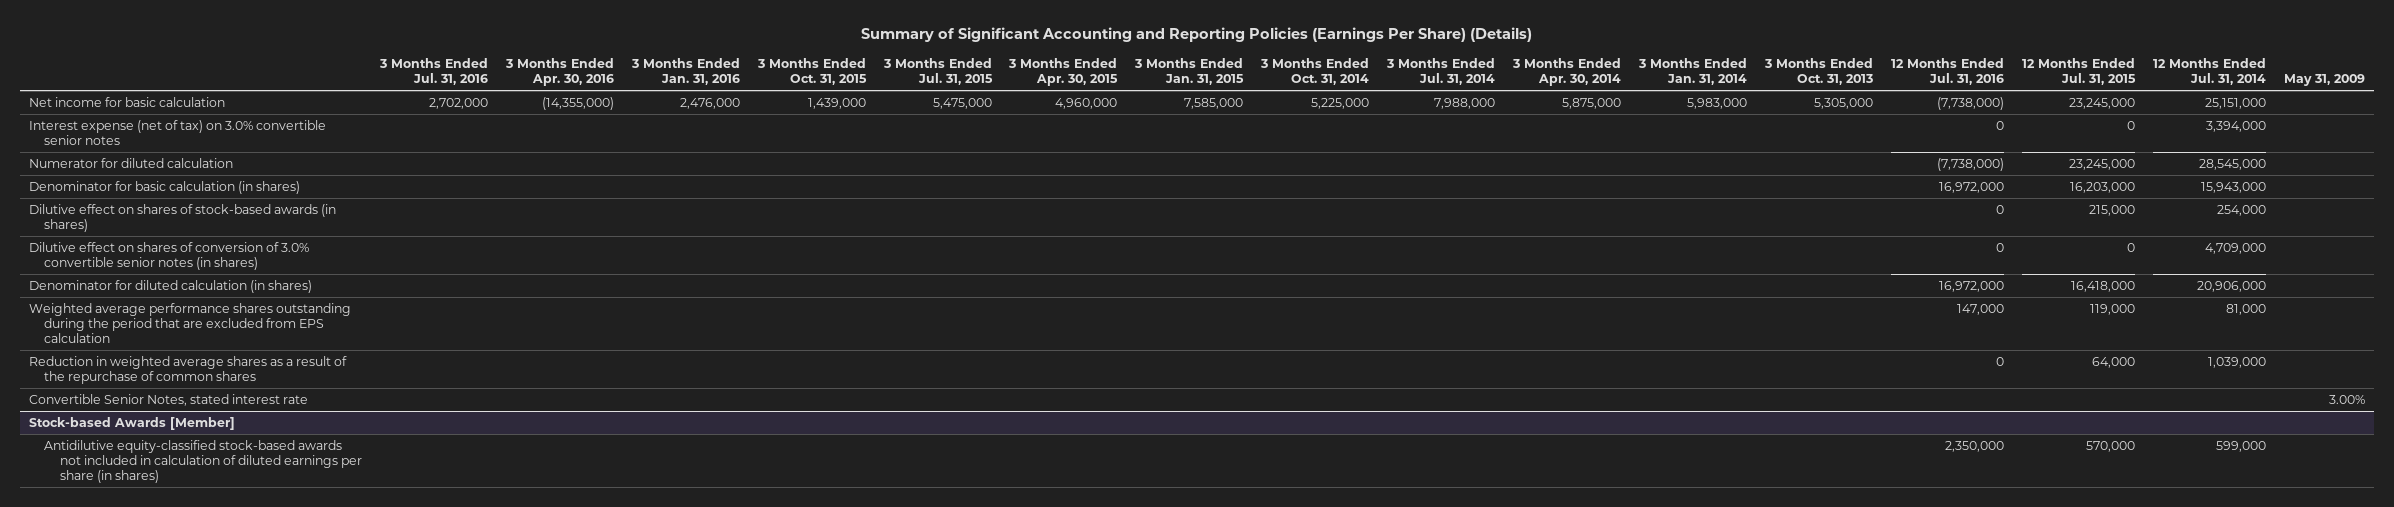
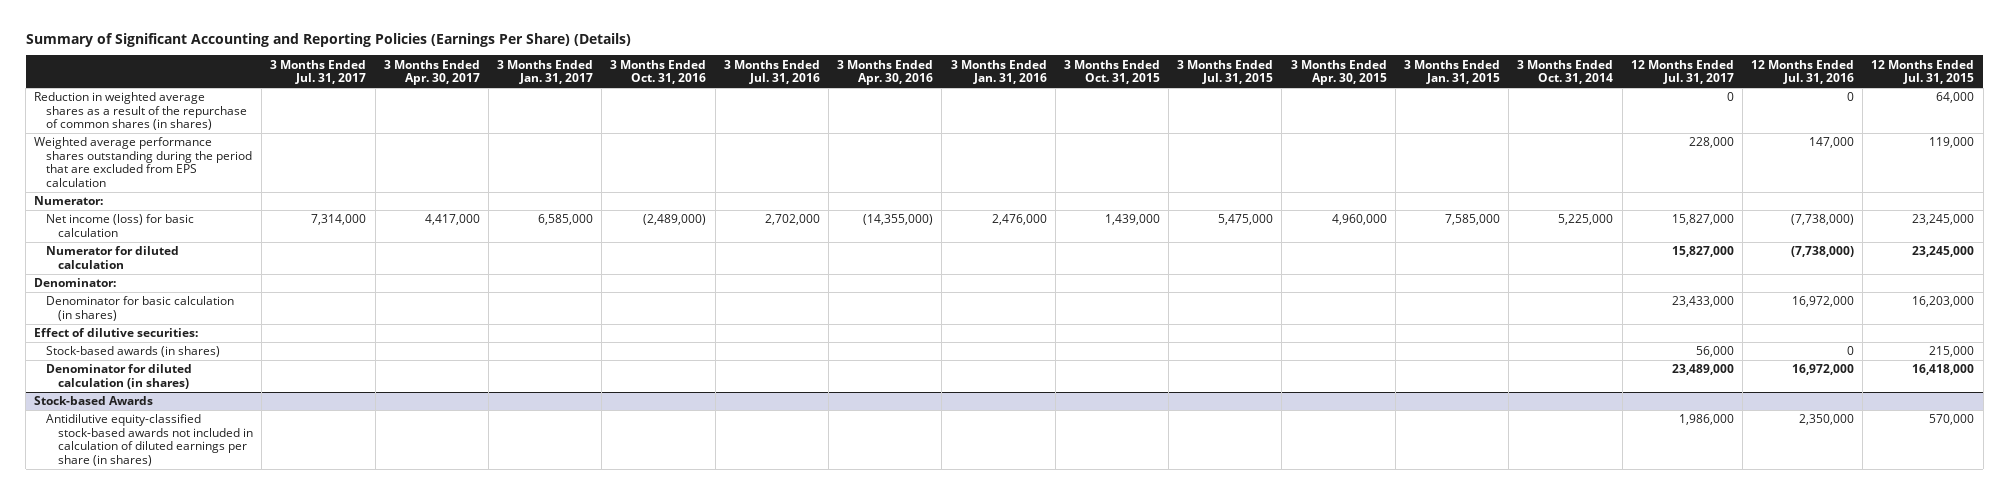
[1386,58,1496,85] 3 Months Ended Jul. 31, 2014 -> none
[1512,58,1622,86] 3 Months Ended Apr. 30, 2014 -> none
[1638,58,1748,85] 3 Months Ended Jan. 31, 2014 -> none
[1764,58,1874,85] 3 Months Ended Oct. 31, 2013 -> none
[2153,58,2267,85] 12 Months Ended Jul. 31, 2014 -> none
[2284,73,2366,86] May 31, 2009 -> none
none -> [270,59,367,85] 3 Months Ended Jul. 31, 2017
none -> [383,59,480,86] 3 Months Ended Apr. 30, 2017
none -> [497,59,594,85] 3 Months Ended Jan. 31, 2017
none -> [610,59,707,85] 3 Months Ended Oct. 31, 2016
none -> [1630,59,1734,85] 12 Months Ended Jul. 31, 2017
[28,120,326,145] Interest expense (net of tax) on 3.0% convertible senior notes -> none
none -> [34,92,248,131] Reduction in weighted average shares as a result of the repurchase of common shares (in shares)
[28,303,351,343] Weighted average performance shares outstanding during the period that are excluded from EPS calculation -> [34,137,253,187] Weighted average performance shares outstanding during the period that are excluded from EPS calculation
none -> [34,196,104,206] Numerator:
[28,97,225,108] Net income for basic calculation -> [46,214,195,237] Net income (loss) for basic calculation
none -> [34,278,117,288] Denominator:
[28,242,309,270] Dilutive effect on shares of conversion of 3.0% convertible senior notes (in shares) -> none
none -> [34,328,199,338] Effect of dilutive securities:
[28,204,336,232] Dilutive effect on shares of stock-based awards (in shares) -> [46,346,221,358] Stock-based awards (in shares)
[28,356,347,384] Reduction in weighted average shares as a result of the repurchase of common shares -> none
[28,394,308,407] Convertible Senior Notes, stated interest rate -> none
[28,417,235,431] Stock-based Awards [Member] -> [34,396,154,406] Stock-based Awards

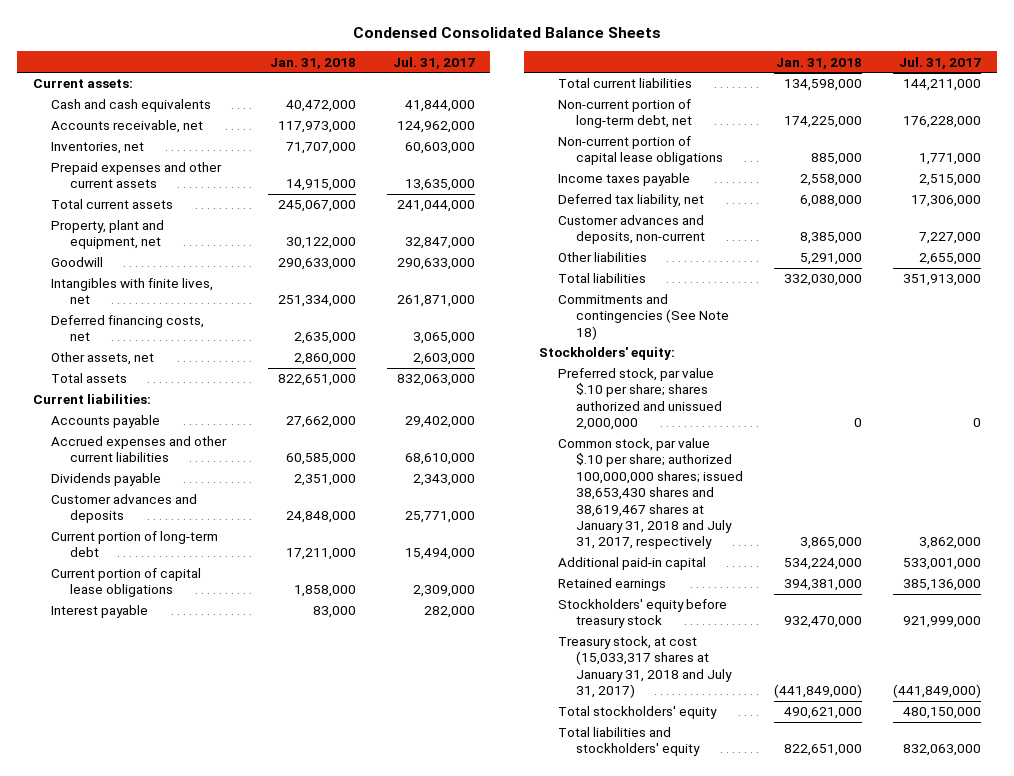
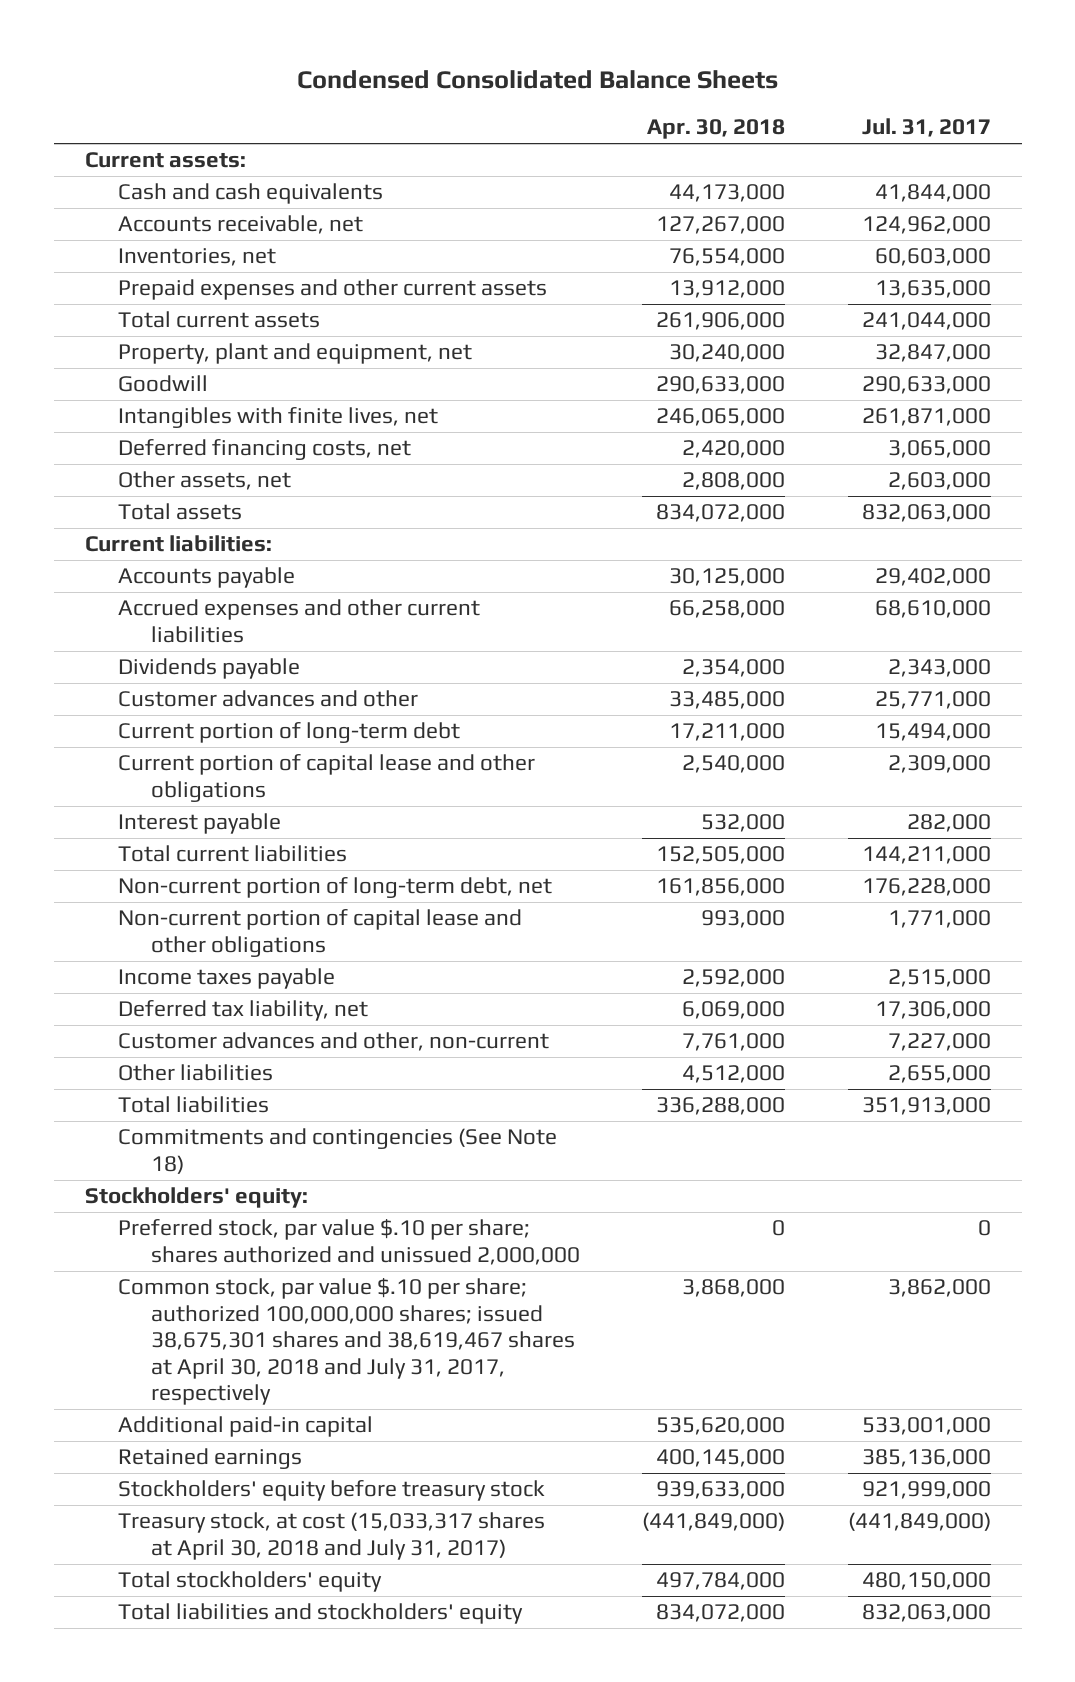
[269,57,356,69] Jan. 31, 2018 -> none
none -> [647,119,786,140] Apr. 30, 2018
[51,494,198,524] Customer advances and deposits -> [118,690,419,708] Customer advances and other
[51,568,202,598] Current portion of capital lease obligations -> [118,754,536,802] Current portion of capital lease and other obligations
[557,136,724,166] Non-current portion of capital lease obligations -> [118,909,523,957] Non-current portion of capital lease and other obligations
[557,215,706,245] Customer advances and deposits, non-current -> [118,1032,550,1052] Customer advances and other, non-current
[557,438,744,550] Common stock, par value $.10 per share; authorized 100,000,000 shares; issued 38,653,430 shares and 38,619,467 shares at January 31, 2018 and July 31, 2017, respectively -> [118,1278,576,1406] Common stock, par value $.10 per share; authorized 100,000,000 shares; issued 38,675,301 shares and 38,619,467 shares at April 30, 2018 and July 31, 2017, respectively
[557,636,733,699] Treasury stock, at cost (15,033,317 shares at January 31, 2018 and July 31, 2017) -> [118,1512,546,1560] Treasury stock, at cost (15,033,317 shares at April 30, 2018 and July 31, 2017)

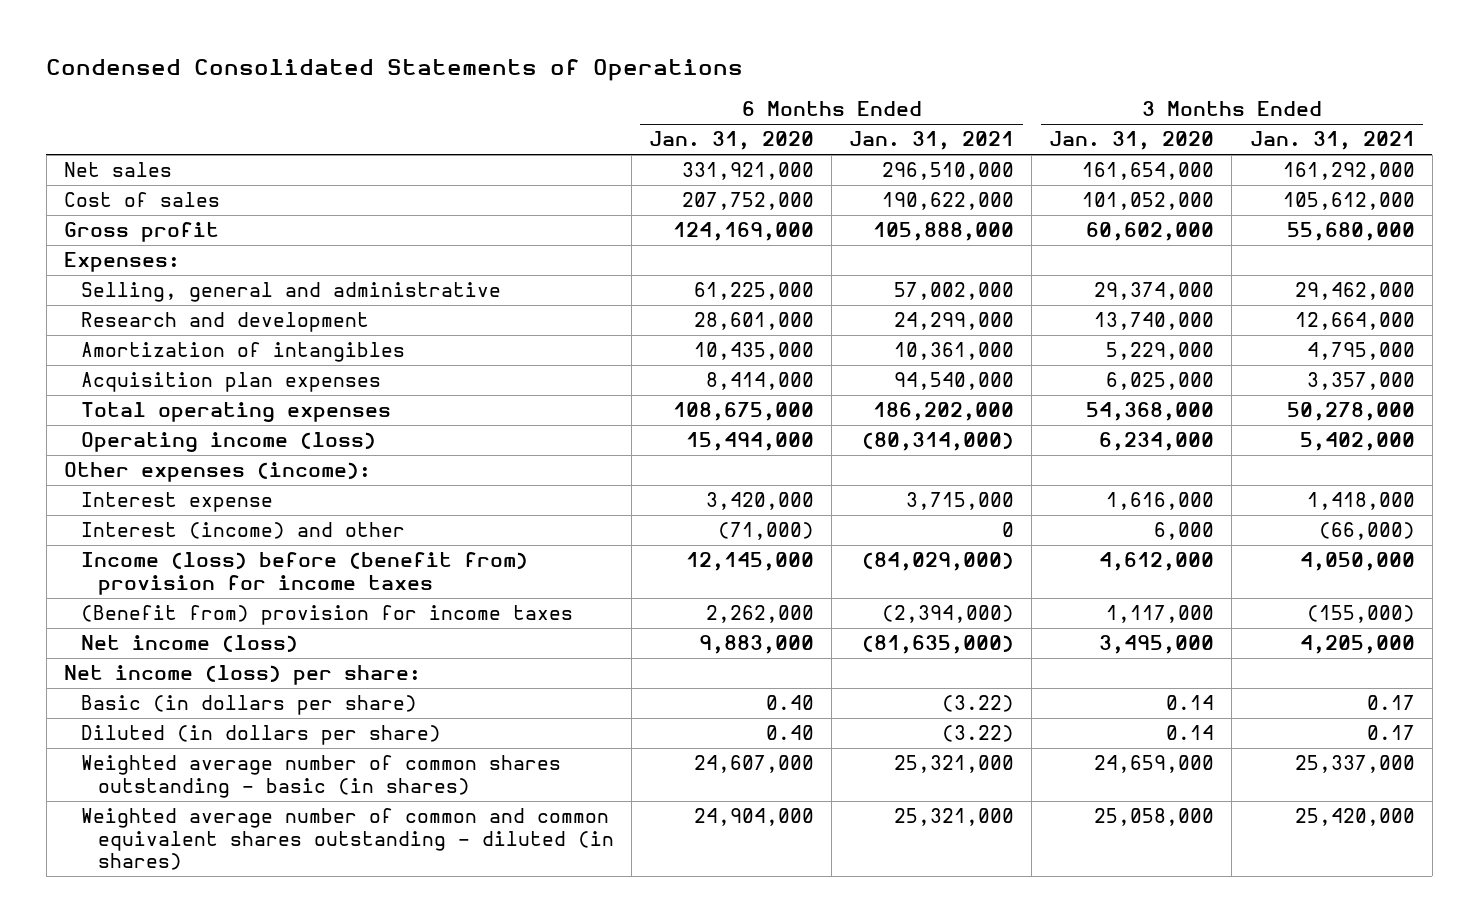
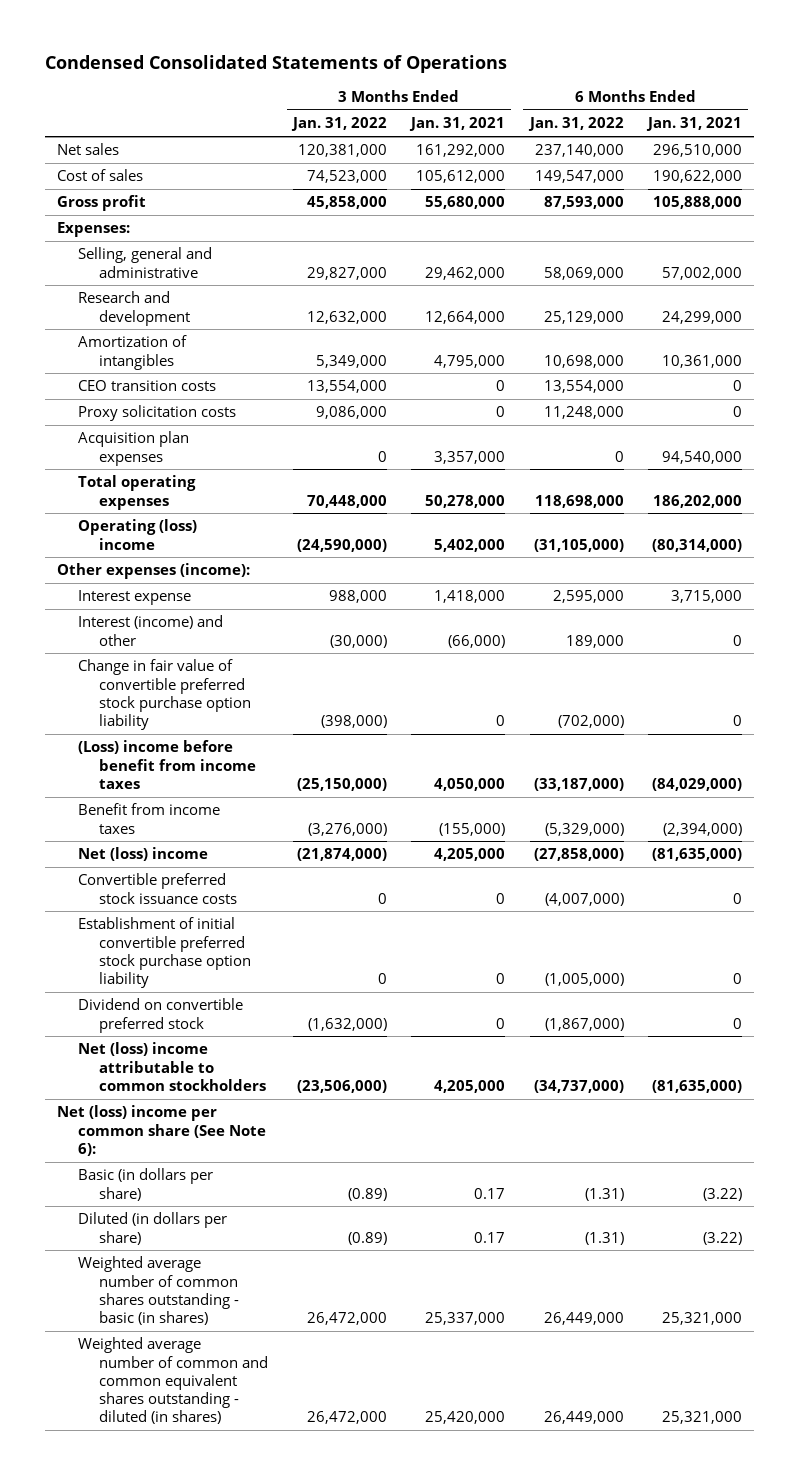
[649,131,815,151] Jan. 31, 2020 -> none
[1049,131,1215,151] Jan. 31, 2020 -> none
none -> [290,117,387,132] Jan. 31, 2022
none -> [527,117,624,132] Jan. 31, 2022
none -> [78,380,217,392] CEO transition costs
none -> [78,405,237,422] Proxy solicitation costs
[80,432,376,453] Operating income (loss) -> [78,519,198,550] Operating (loss) income
none -> [78,659,252,731] Change in fair value of convertible preferred stock purchase option liability
[80,552,528,595] Income (loss) before (benefit from) provision for income taxes -> [78,740,257,789] (Loss) income before benefit from income taxes
[80,605,573,626] (Benefit from) provision for income taxes -> [78,803,221,834] Benefit from income taxes
[80,635,298,653] Net income (loss) -> [78,847,209,862] Net (loss) income
none -> [78,873,238,904] Convertible preferred stock issuance costs
none -> [78,917,252,989] Establishment of initial convertible preferred stock purchase option liability
none -> [78,998,244,1033] Dividend on convertible preferred stock
none -> [78,1042,267,1091] Net (loss) income attributable to common stockholders
[63,665,421,686] Net income (loss) per share: -> [57,1105,267,1156] Net (loss) income per common share (See Note 6):

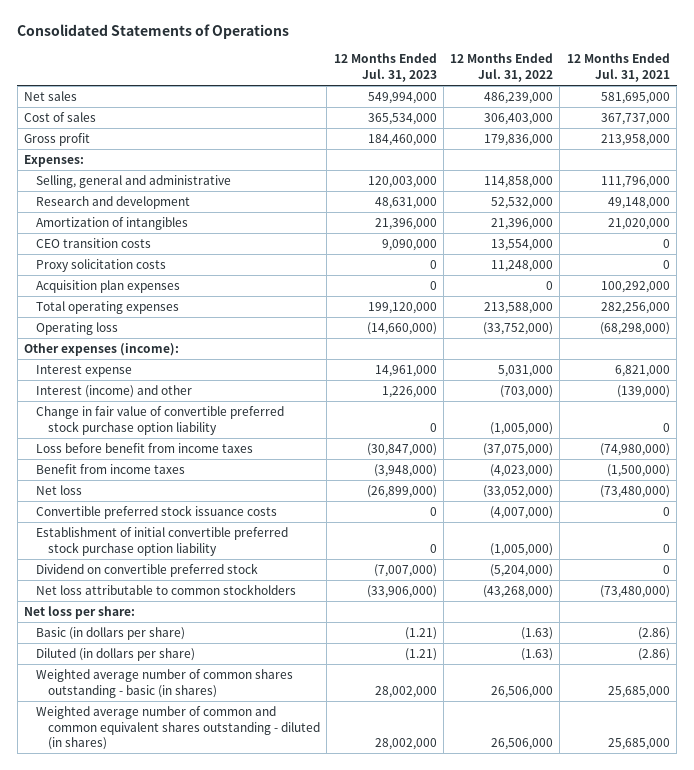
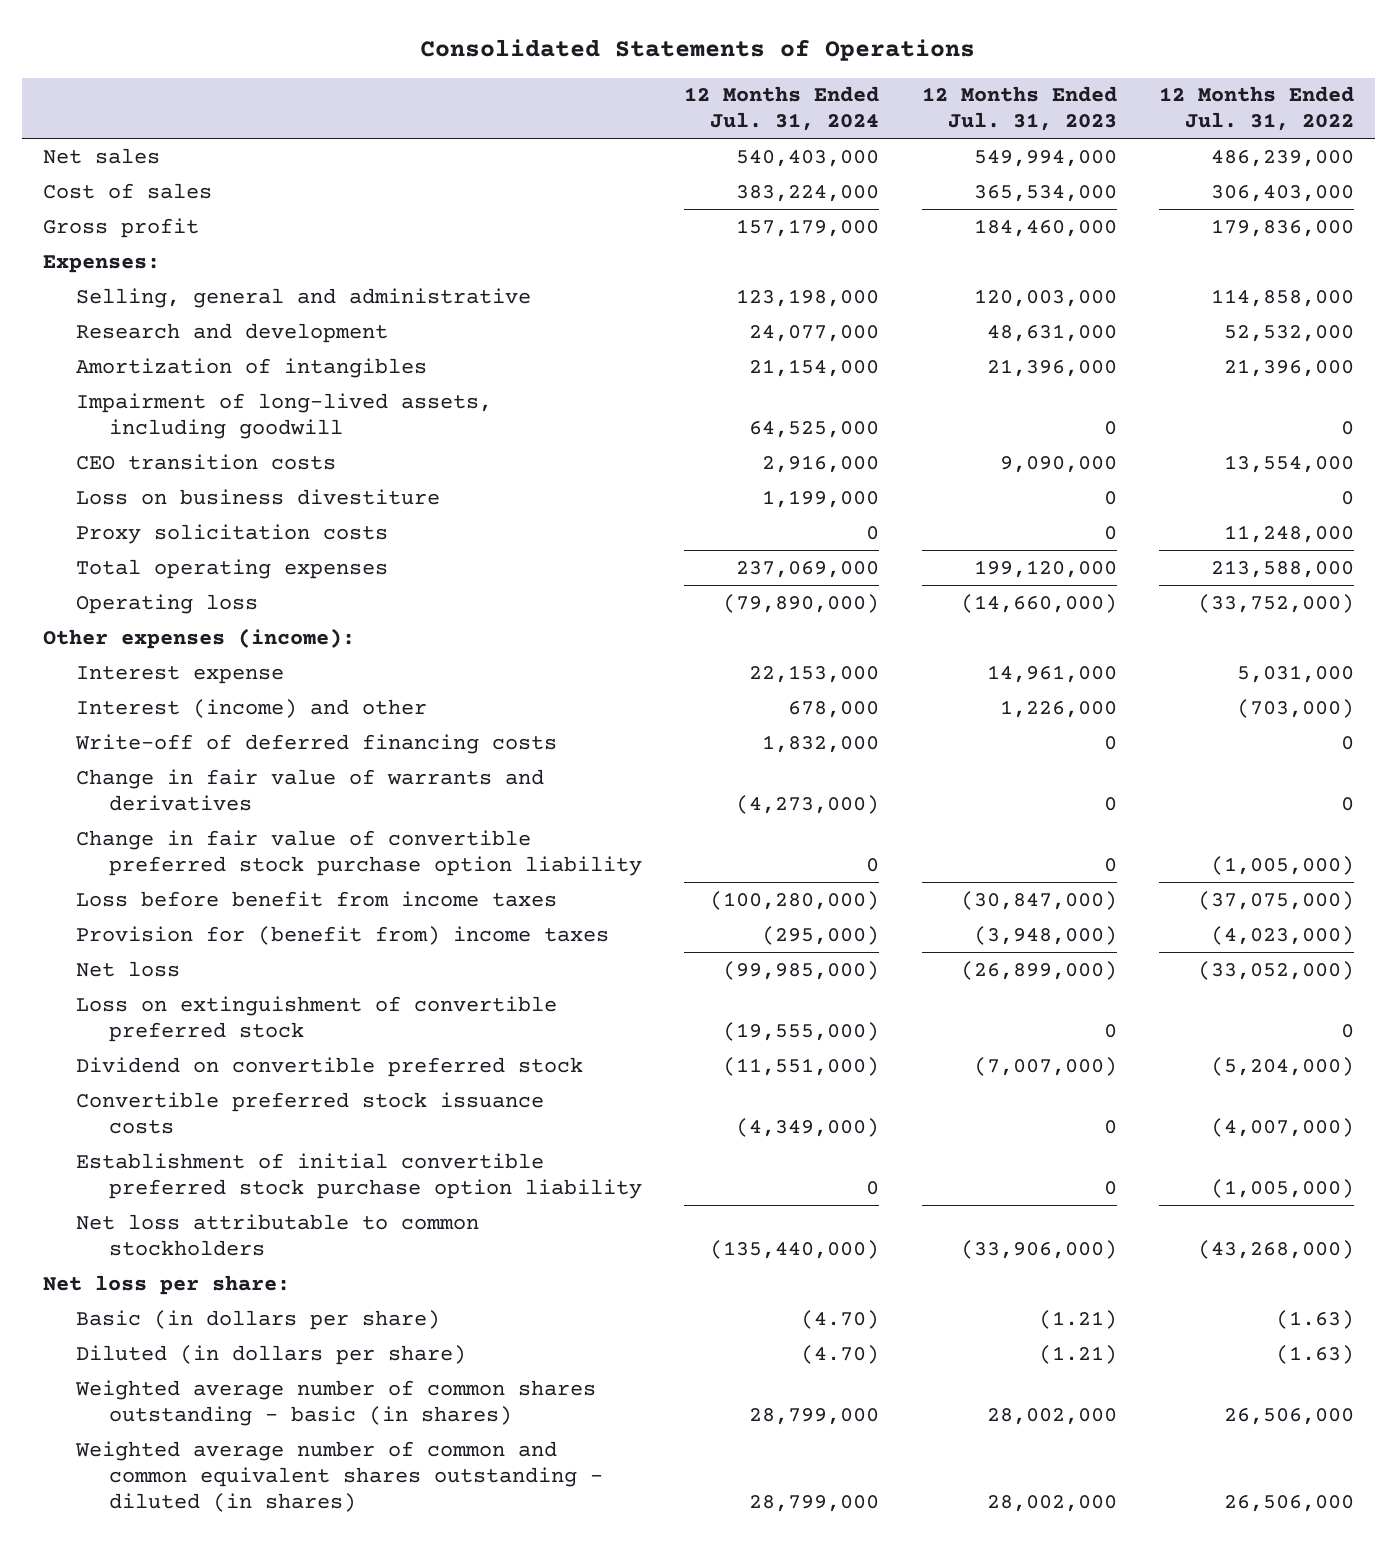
[566,53,670,83] 12 Months Ended Jul. 31, 2021 -> none
none -> [684,86,880,132] 12 Months Ended Jul. 31, 2024
none -> [76,392,493,439] Impairment of long-lived assets, including goodwill
none -> [76,488,441,505] Loss on business divestiture
[36,280,181,294] Acquisition plan expenses -> none
none -> [75,733,558,754] Write-off of deferred financing costs
none -> [76,768,545,811] Change in fair value of warrants and derivatives
[36,464,186,475] Benefit from income taxes -> [76,925,610,945] Provision for (benefit from) income taxes
none -> [76,995,558,1042] Loss on extinguishment of convertible preferred stock
[36,563,259,578] Dividend on convertible preferred stock -> [76,1056,584,1077] Dividend on convertible preferred stock

